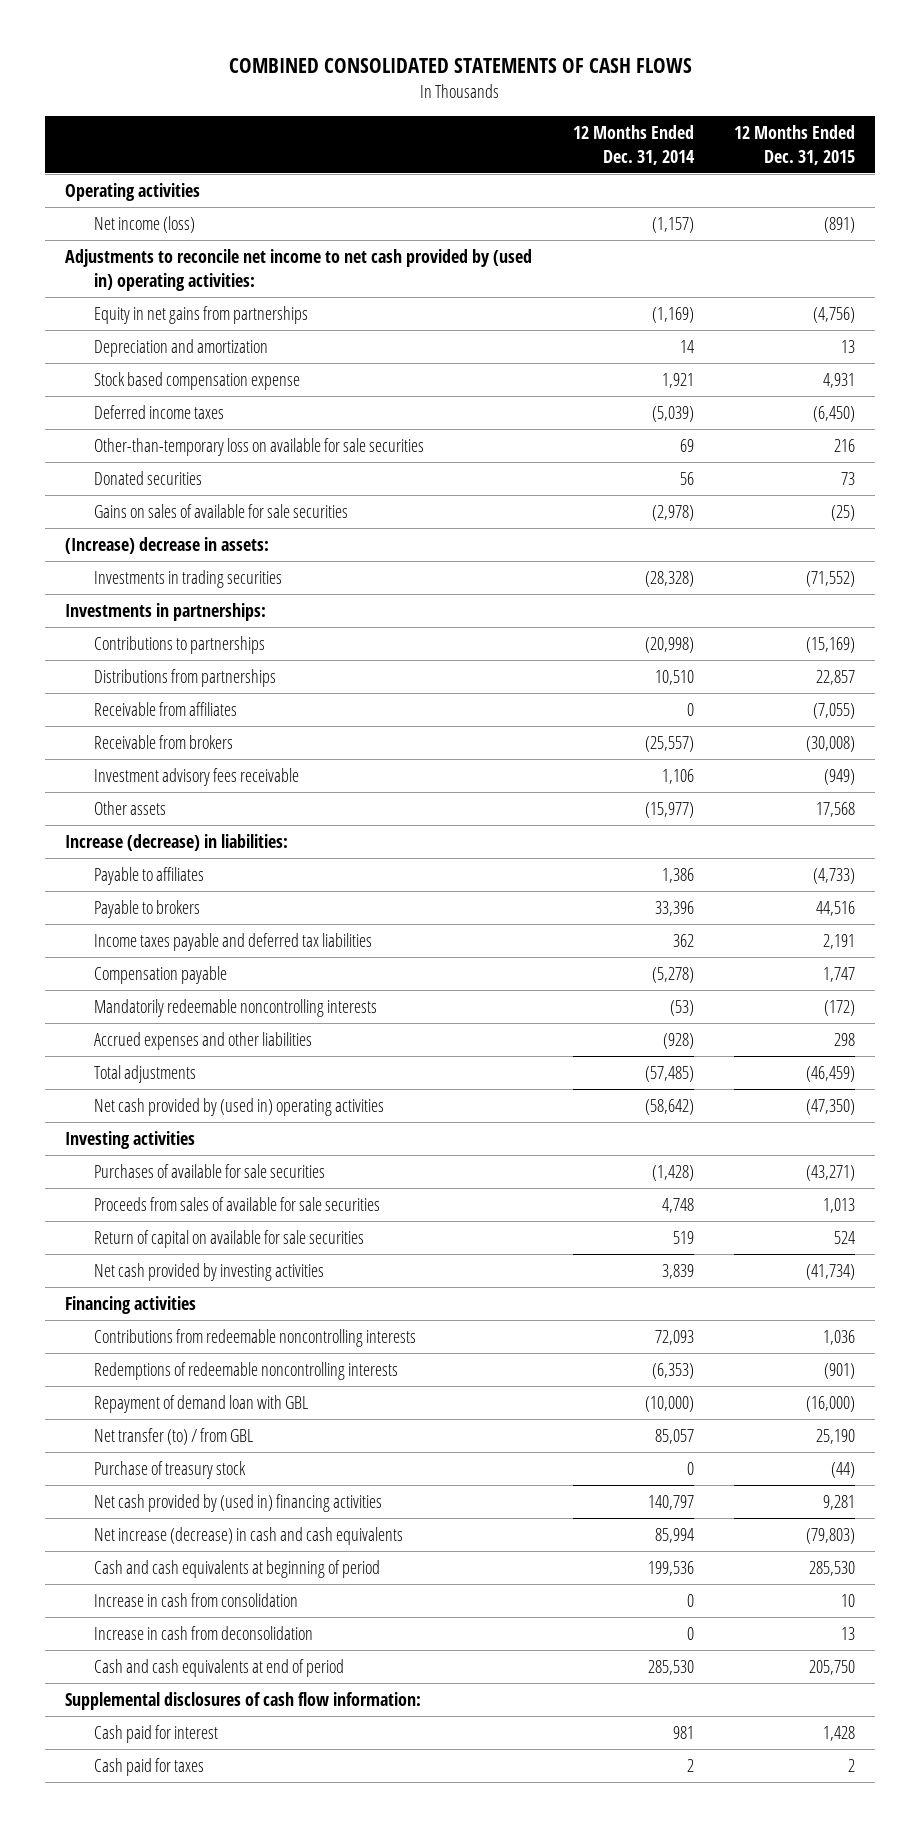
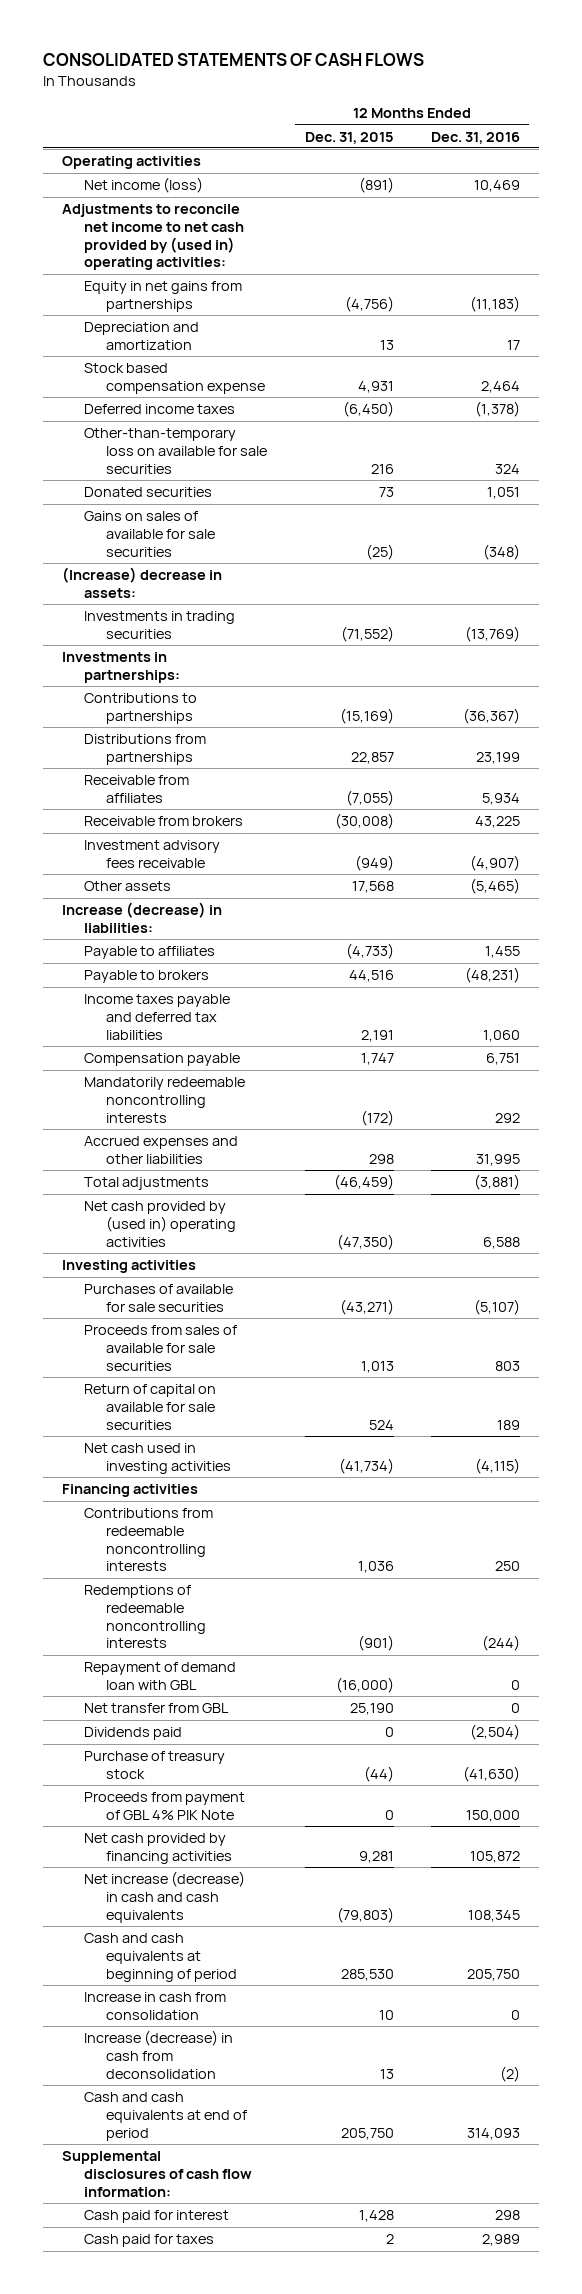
[229,58,693,74] COMBINED CONSOLIDATED STATEMENTS OF CASH FLOWS -> [43,53,425,67] CONSOLIDATED STATEMENTS OF CASH FLOWS
[572,125,695,165] 12 Months Ended Dec. 31, 2014 -> none
none -> [430,131,520,144] Dec. 31, 2016
[93,1263,324,1282] Net cash provided by investing activities -> [84,1443,232,1474] Net cash used in investing activities
[93,1428,253,1446] Net transfer (to) / from GBL -> [84,1703,230,1714] Net transfer from GBL
none -> [84,1727,183,1741] Dividends paid
none -> [84,1792,246,1820] Proceeds from payment of GBL 4% PIK Note
[93,1494,382,1513] Net cash provided by (used in) financing activities -> [84,1833,233,1864] Net cash provided by financing activities
[93,1626,313,1641] Increase in cash from deconsolidation -> [84,2030,234,2079] Increase (decrease) in cash from deconsolidation

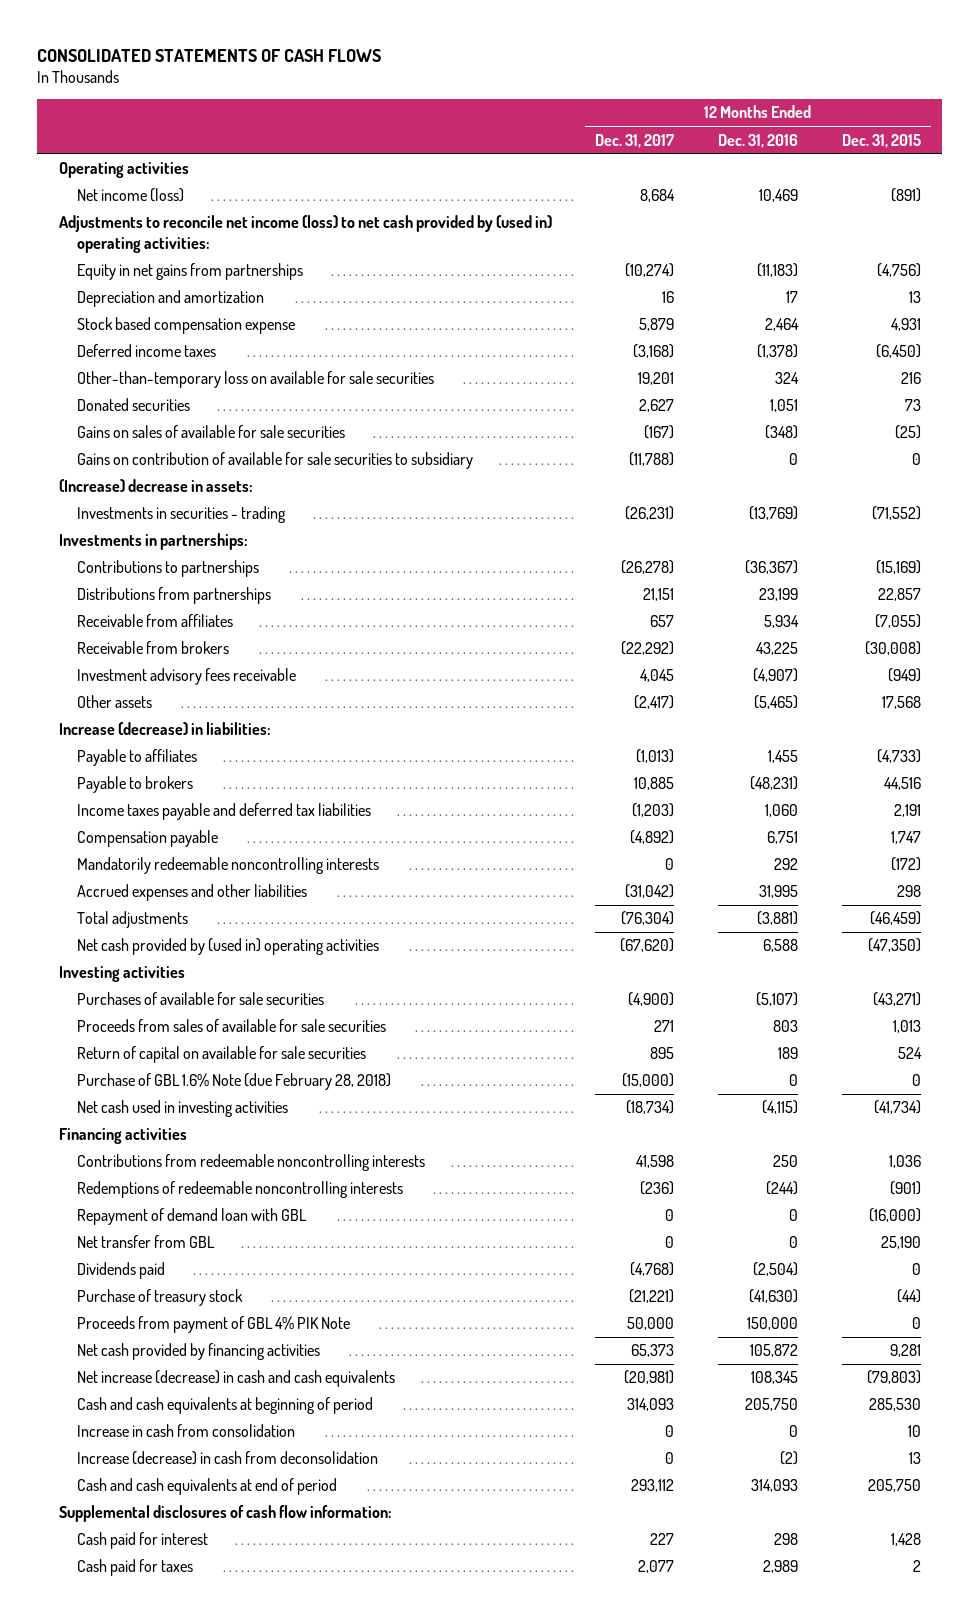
none -> [595,133,675,148] Dec. 31, 2017
[62,204,245,271] Adjustments to reconcile net income to net cash provided by (used in) operating activities: -> [58,215,552,253] Adjustments to reconcile net income (loss) to net cash provided by (used in) operating activities:
none -> [77,452,474,470] Gains on contribution of available for sale securities to subsidiary
[84,611,236,639] Investments in trading securities -> [77,506,287,524] Investments in securities - trading
none -> [77,1073,392,1091] Purchase of GBL 1.6% Note (due February 28, 2018)

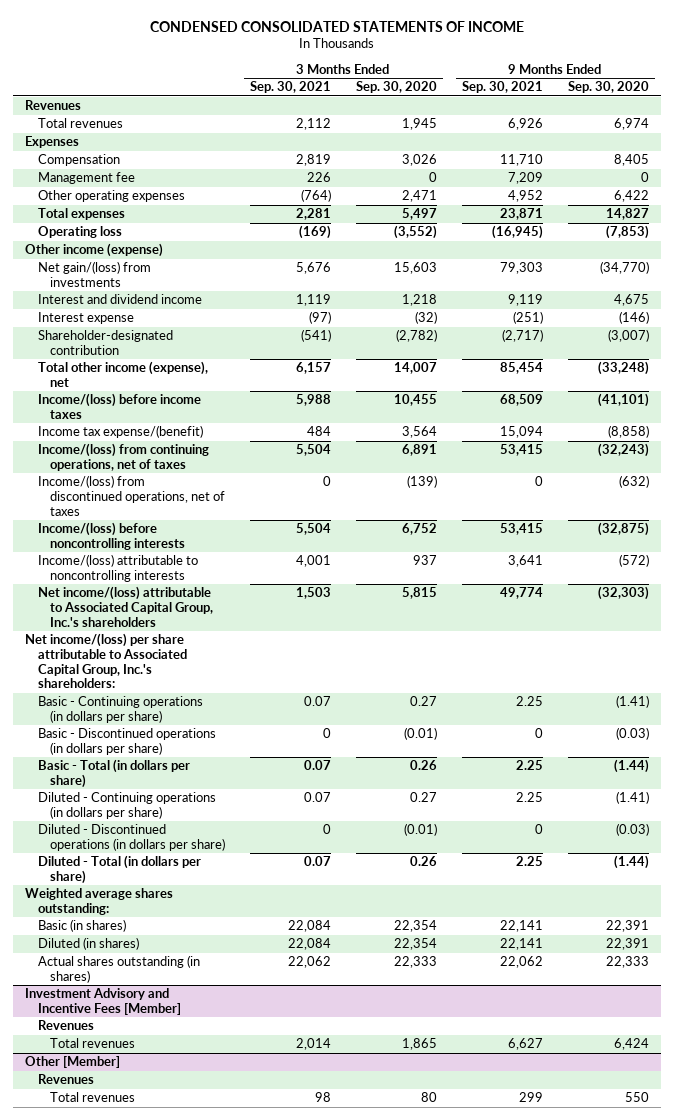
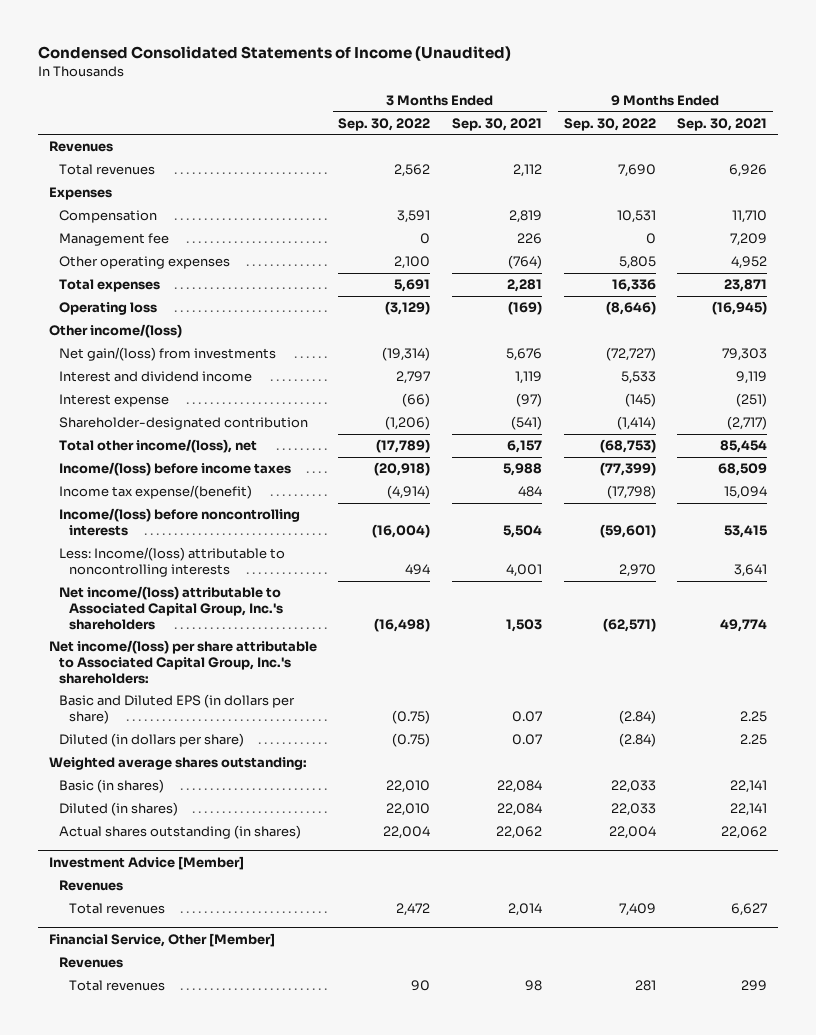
[149,20,524,32] CONDENSED CONSOLIDATED STATEMENTS OF INCOME -> [37,46,511,62] Condensed Consolidated Statements of Income (Unaudited)
[355,81,437,94] Sep. 30, 2020 -> none
[567,81,649,94] Sep. 30, 2020 -> none
none -> [338,117,431,131] Sep. 30, 2022
none -> [563,117,656,131] Sep. 30, 2022
[25,243,164,258] Other income (expense) -> [48,324,182,339] Other income/(loss)
[37,361,208,387] Total other income (expense), net -> [58,439,257,454] Total other income/(loss), net
[37,443,209,471] Income/(loss) from continuing operations, net of taxes -> none
[37,475,226,516] Income/(loss) from discontinued operations, net of taxes -> none
[37,554,198,582] Income/(loss) attributable to noncontrolling interests -> [58,547,285,577] Less: Income/(loss) attributable to noncontrolling interests
[37,696,203,723] Basic - Continuing operations (in dollars per share) -> none
[37,728,216,755] Basic - Discontinued operations (in dollars per share) -> none
[37,792,216,819] Diluted - Continuing operations (in dollars per share) -> none
[37,824,226,851] Diluted - Discontinued operations (in dollars per share) -> none
[37,759,190,788] Basic - Total (in dollars per share) -> [58,694,295,724] Basic and Diluted EPS (in dollars per share)
[37,855,201,884] Diluted - Total (in dollars per share) -> [58,733,244,748] Diluted (in dollars per share)
[25,988,181,1015] Investment Advisory and Incentive Fees [Member] -> [48,856,244,871] Investment Advice [Member]
[25,1056,121,1069] Other [Member] -> [48,933,275,948] Financial Service, Other [Member]

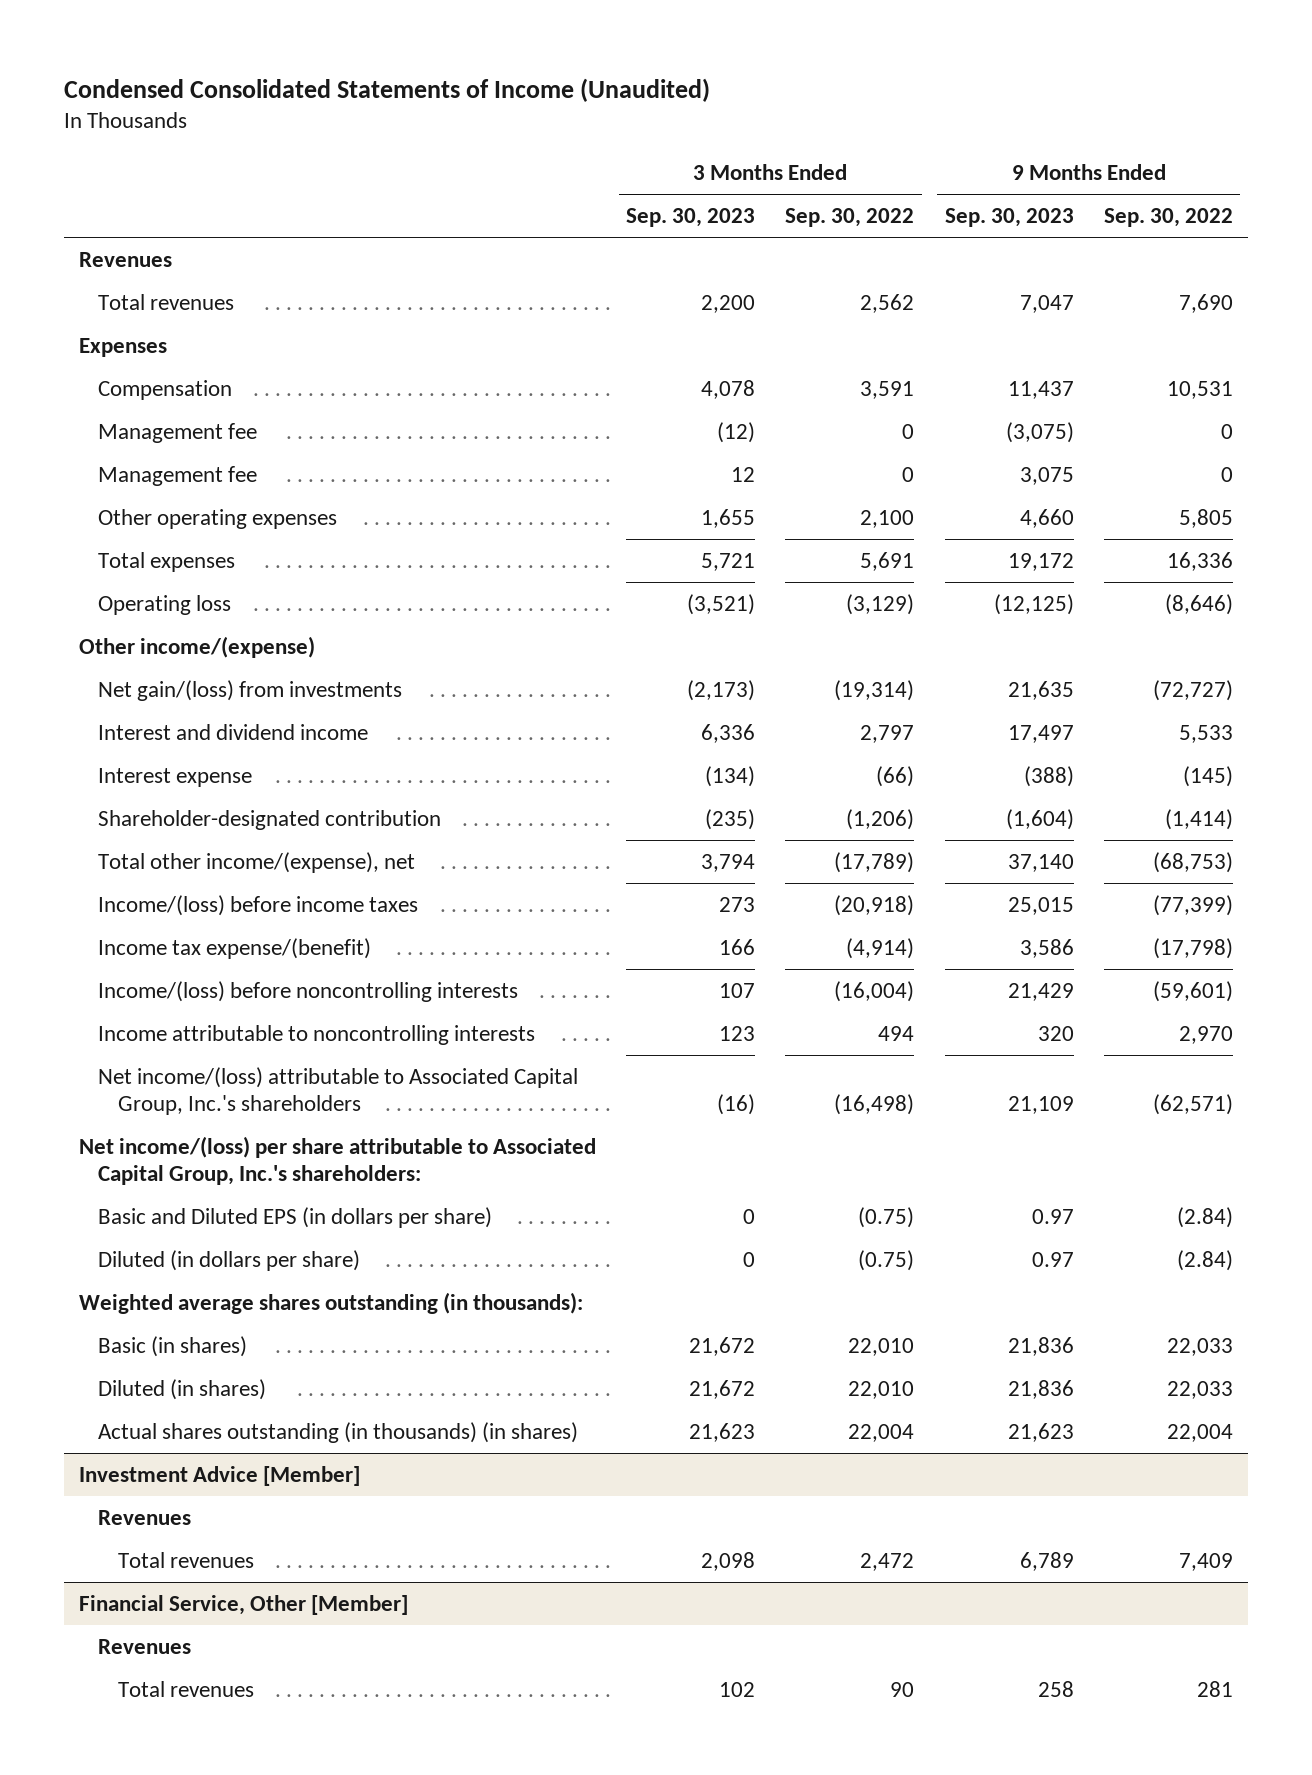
[451,117,542,131] Sep. 30, 2021 -> none
[677,117,768,131] Sep. 30, 2021 -> none
none -> [626,208,756,228] Sep. 30, 2023
none -> [944,208,1074,228] Sep. 30, 2023
none -> [98,465,258,486] Management fee
[48,324,182,339] Other income/(loss) -> [78,635,315,658] Other income/(expense)
[58,439,257,454] Total other income/(loss), net -> [98,851,416,873] Total other income/(expense), net
[58,547,285,577] Less: Income/(loss) attributable to noncontrolling interests -> [98,1024,536,1045] Income attributable to noncontrolling interests
[48,757,307,771] Weighted average shares outstanding: -> [78,1291,583,1314] Weighted average shares outstanding (in thousands):
[58,825,301,840] Actual shares outstanding (in shares) -> [98,1421,579,1443] Actual shares outstanding (in thousands) (in shares)

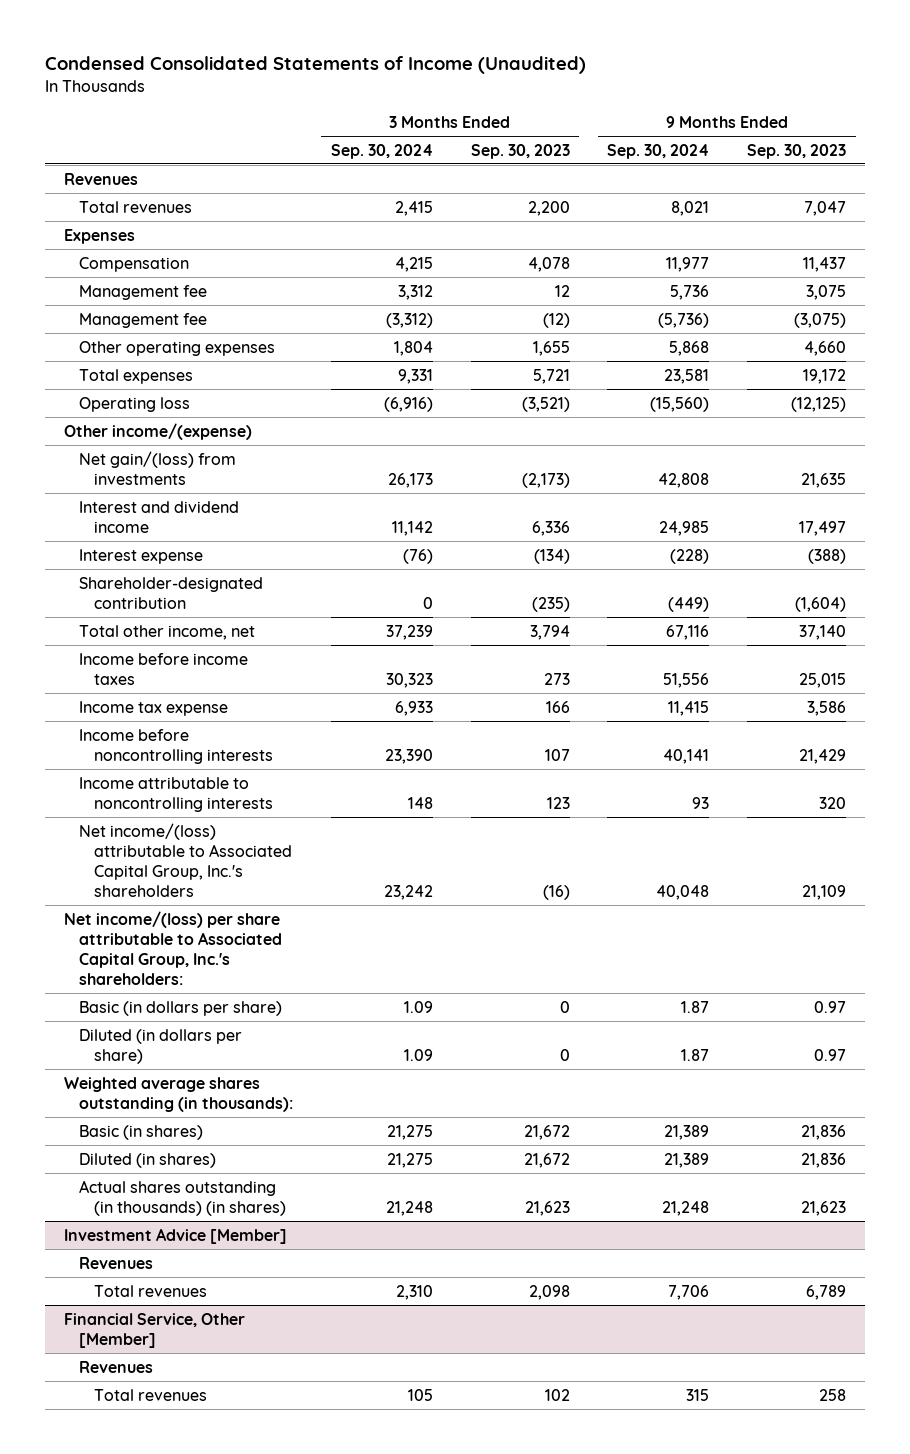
[785,208,915,228] Sep. 30, 2022 -> none
[1103,208,1233,228] Sep. 30, 2022 -> none
none -> [330,143,433,159] Sep. 30, 2024
none -> [607,143,710,159] Sep. 30, 2024
[98,422,258,443] Management fee -> [78,312,207,328] Management fee
[98,851,416,873] Total other income/(expense), net -> [78,624,255,640] Total other income, net
[98,894,419,916] Income/(loss) before income taxes -> [78,652,248,685] Income before income taxes
[98,937,372,959] Income tax expense/(benefit) -> [78,700,228,716] Income tax expense
[98,980,519,1002] Income/(loss) before noncontrolling interests -> [78,728,273,764] Income before noncontrolling interests
[98,1206,493,1228] Basic and Diluted EPS (in dollars per share) -> [78,1000,282,1016] Basic (in dollars per share)

